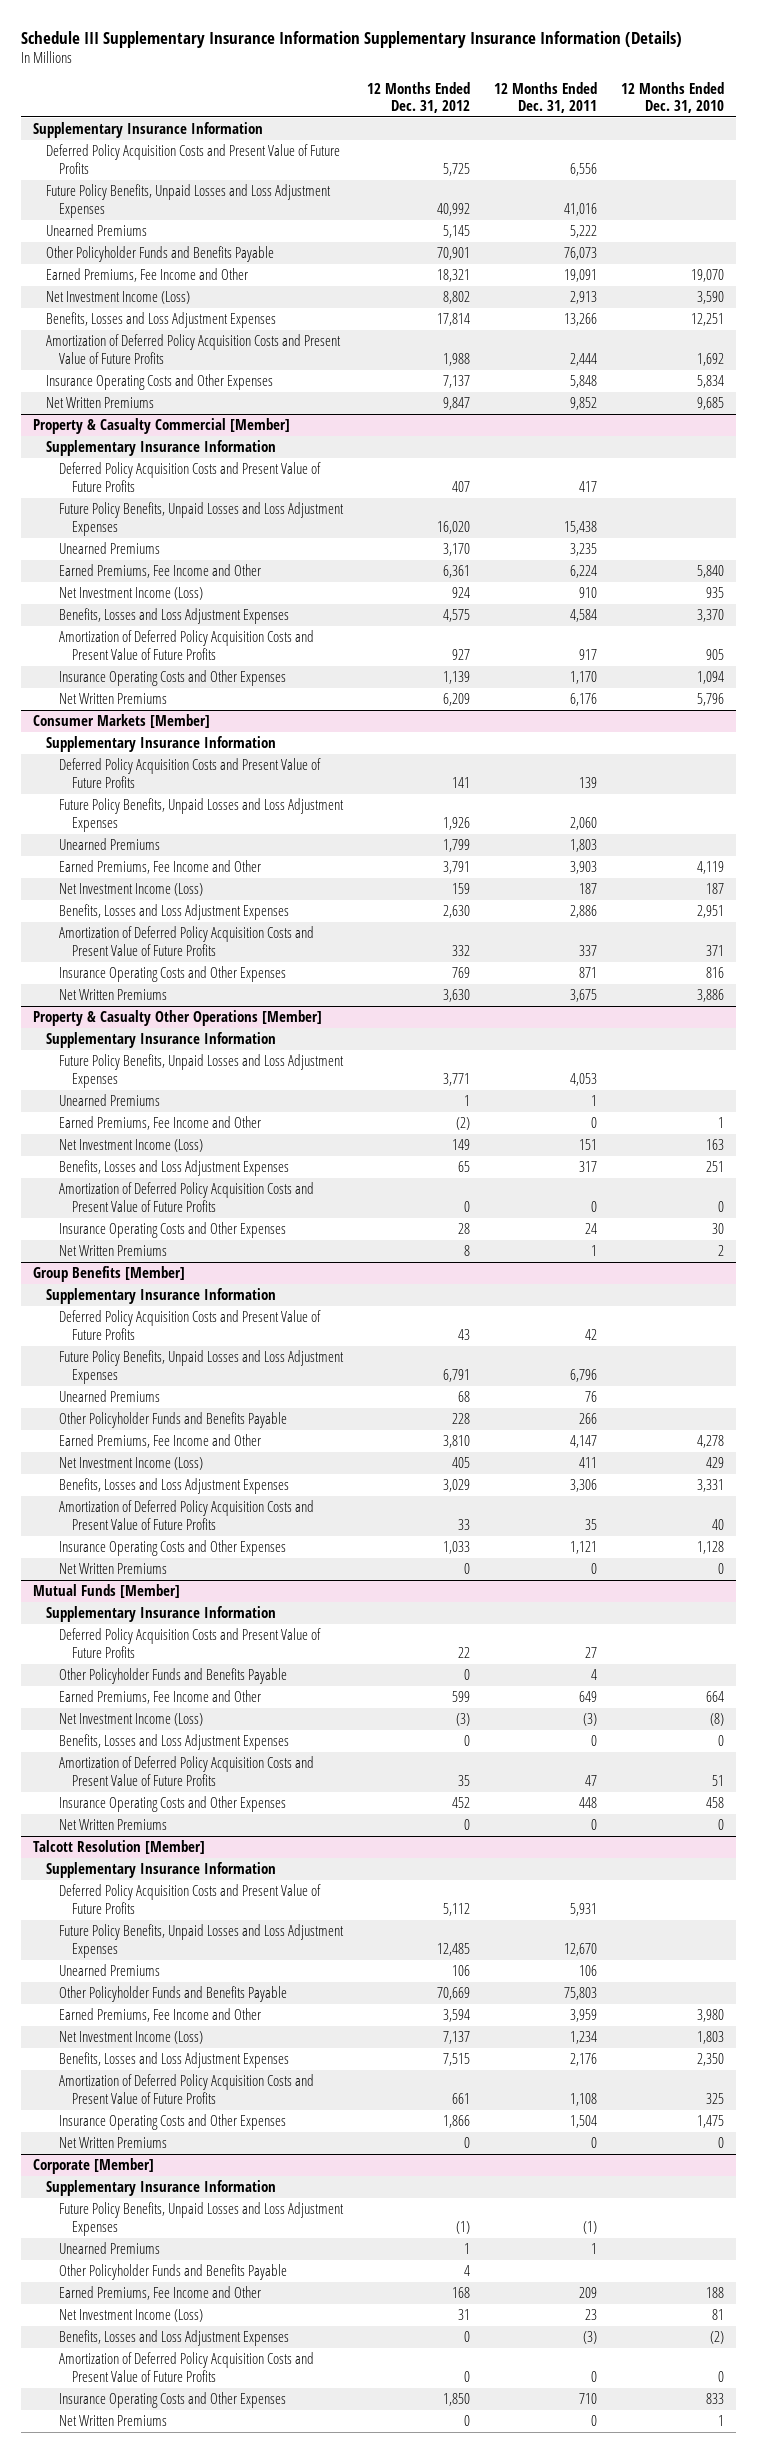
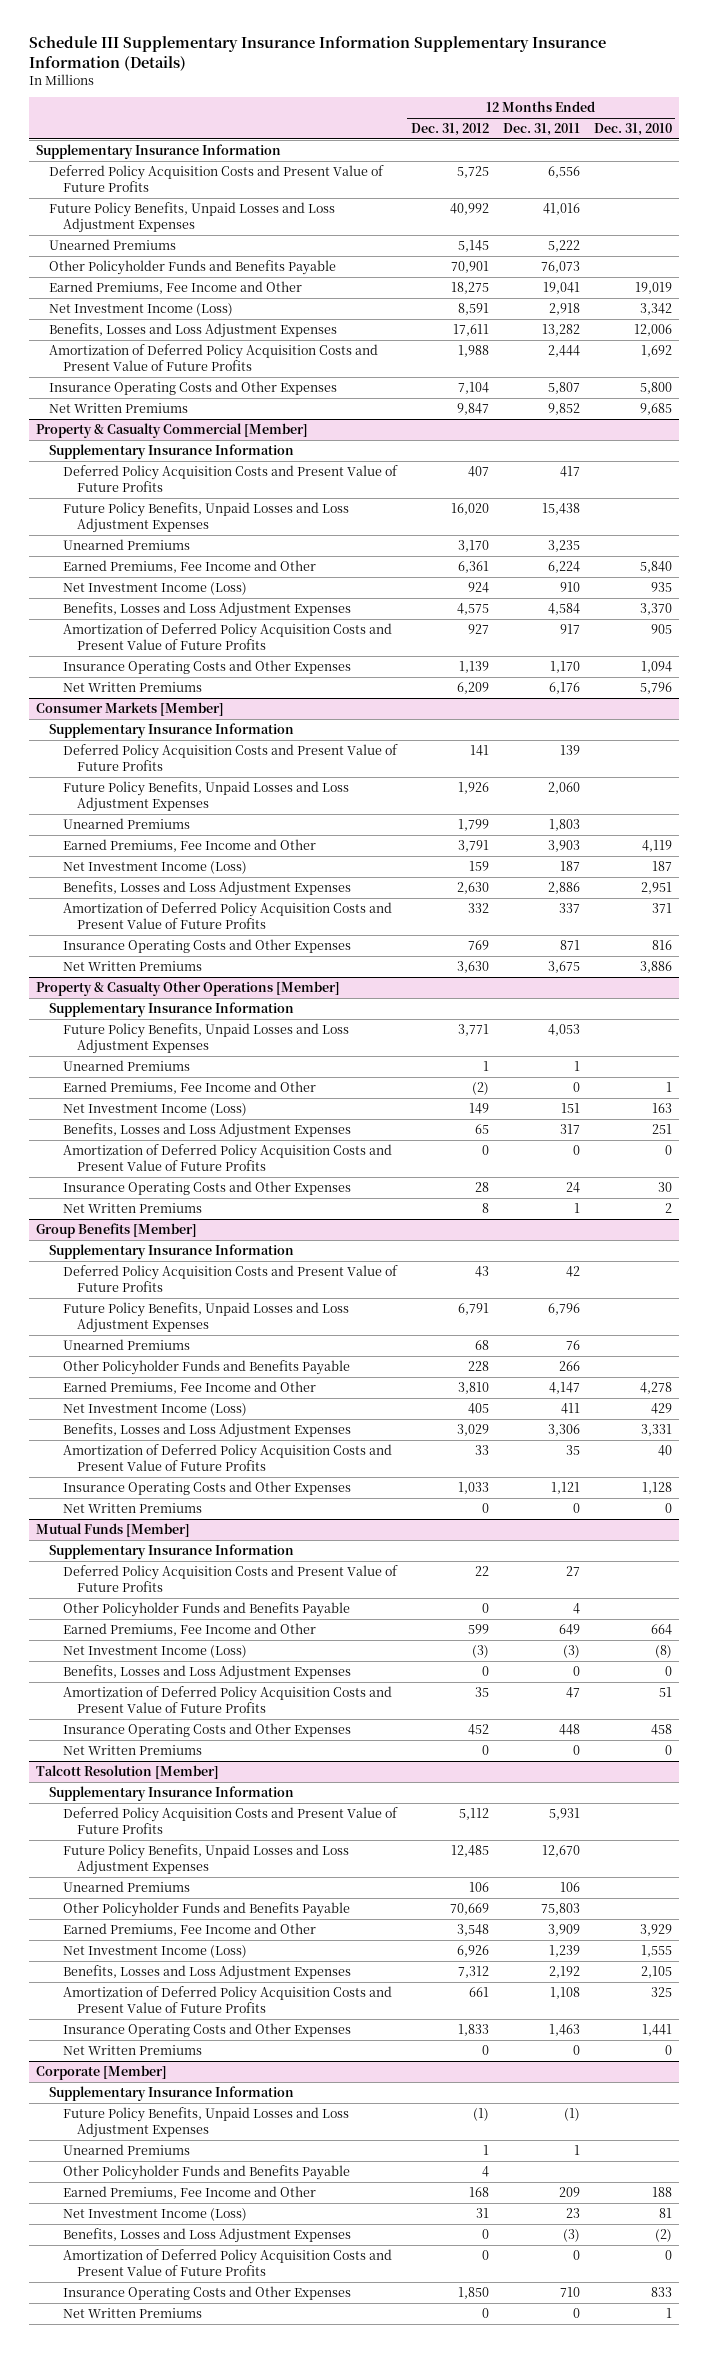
[437,269,471,283] 18,321 -> [450,281,489,294] 18,275
[564,269,598,283] 19,091 -> [542,281,580,294] 19,041
[691,269,725,283] 19,070 -> [634,281,672,294] 19,019
[443,291,471,305] 8,802 -> [457,302,489,315] 8,591
[570,291,598,305] 2,913 -> [548,302,580,315] 2,918
[697,291,725,305] 3,590 -> [639,302,672,315] 3,342
[437,313,471,327] 17,814 -> [452,323,489,336] 17,611
[564,313,598,327] 13,266 -> [541,323,580,336] 13,282
[691,313,725,327] 12,251 -> [633,323,672,336] 12,006
[443,375,471,389] 7,137 -> [457,381,489,394] 7,104
[570,375,598,389] 5,848 -> [547,381,580,394] 5,807
[697,375,725,389] 5,834 -> [639,381,672,394] 5,800
[443,2009,471,2023] 3,594 -> [456,1923,489,1936] 3,548
[570,2009,598,2023] 3,959 -> [547,1923,580,1936] 3,909
[697,2009,725,2023] 3,980 -> [639,1923,672,1936] 3,929
[443,2031,471,2045] 7,137 -> [456,1944,489,1957] 6,926
[570,2031,598,2045] 1,234 -> [548,1944,580,1957] 1,239
[697,2031,725,2045] 1,803 -> [640,1944,672,1957] 1,555
[443,2053,471,2067] 7,515 -> [457,1965,489,1978] 7,312
[570,2053,598,2067] 2,176 -> [548,1965,580,1978] 2,192
[697,2053,725,2067] 2,350 -> [640,1965,672,1978] 2,105
[443,2115,471,2129] 1,866 -> [457,2023,489,2036] 1,833
[570,2115,598,2129] 1,504 -> [548,2023,580,2036] 1,463
[697,2115,725,2129] 1,475 -> [641,2023,672,2036] 1,441

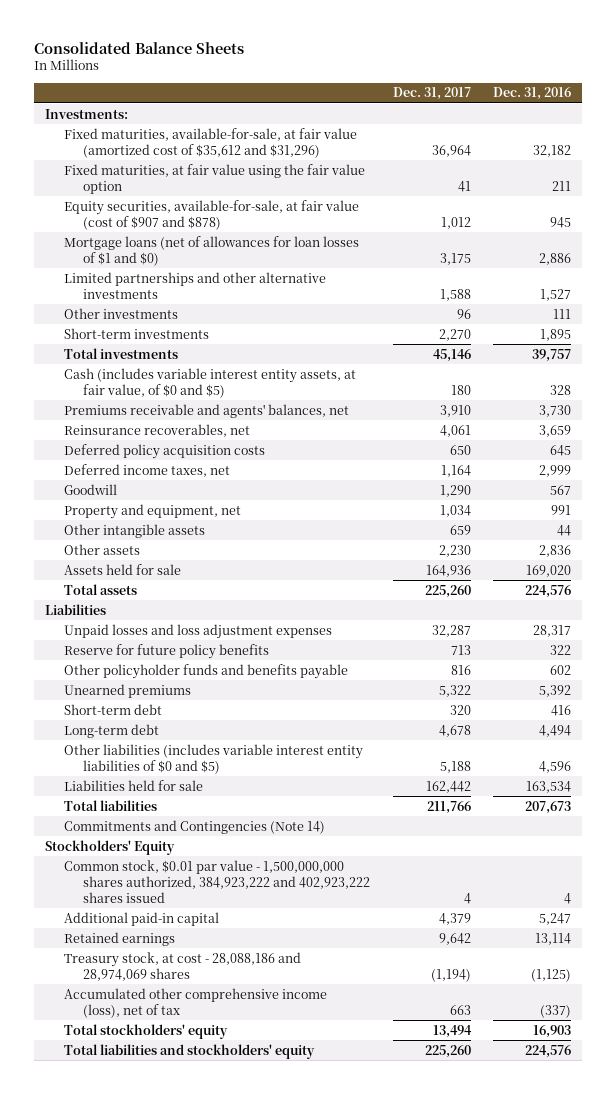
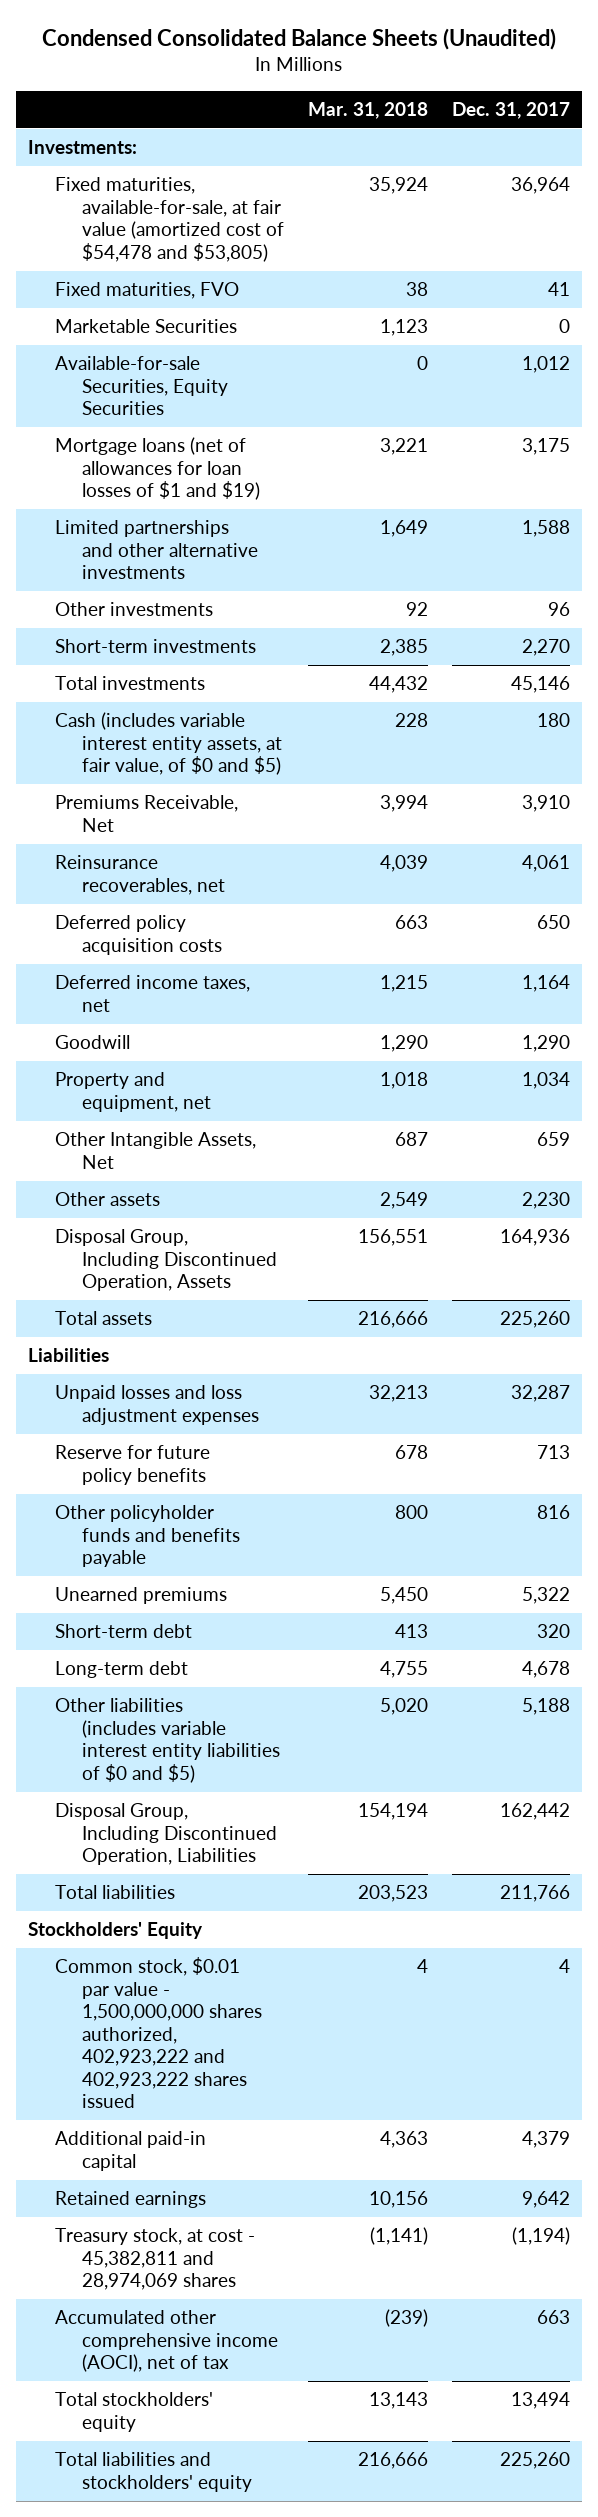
[34,41,245,54] Consolidated Balance Sheets -> [41,27,556,50] Condensed Consolidated Balance Sheets (Unaudited)
[493,87,572,101] Dec. 31, 2016 -> none
none -> [308,102,429,120] Mar. 31, 2018
[64,127,358,158] Fixed maturities, available-for-sale, at fair value (amortized cost of $35,612 and $31,296) -> [55,177,285,262] Fixed maturities, available-for-sale, at fair value (amortized cost of $54,478 and $53,805)
[64,163,366,194] Fixed maturities, at fair value using the fair value option -> [55,282,240,300] Fixed maturities, FVO
none -> [55,319,238,334] Marketable Securities
[64,199,360,230] Equity securities, available-for-sale, at fair value (cost of $907 and $878) -> [55,356,229,416] Available-for-sale Securities, Equity Securities
[64,235,360,266] Mortgage loans (net of allowances for loan losses of $1 and $0) -> [55,437,261,501] Mortgage loans (net of allowances for loan losses of $1 and $19)
[64,403,350,418] Premiums receivable and agents' balances, net -> [55,795,239,832] Premiums Receivable, Net
[64,523,206,538] Other intangible assets -> [55,1132,257,1169] Other Intangible Assets, Net
[64,563,182,575] Assets held for sale -> [55,1229,278,1292] Disposal Group, Including Discontinued Operation, Assets
[64,779,204,791] Liabilities held for sale -> [55,1803,278,1866] Disposal Group, Including Discontinued Operation, Liabilities
[64,819,326,834] Commitments and Contingencies (Note 14) -> none
[64,859,371,903] Common stock, $0.01 par value - 1,500,000,000 shares authorized, 384,923,222 and 402,923,222 shares issued -> [55,1957,263,2109] Common stock, $0.01 par value - 1,500,000,000 shares authorized, 402,923,222 and 402,923,222 shares issued
[64,951,302,981] Treasury stock, at cost - 28,088,186 and 28,974,069 shares -> [55,2228,256,2291] Treasury stock, at cost - 45,382,811 and 28,974,069 shares
[64,987,328,1018] Accumulated other comprehensive income (loss), net of tax -> [55,2310,279,2373] Accumulated other comprehensive income (AOCI), net of tax

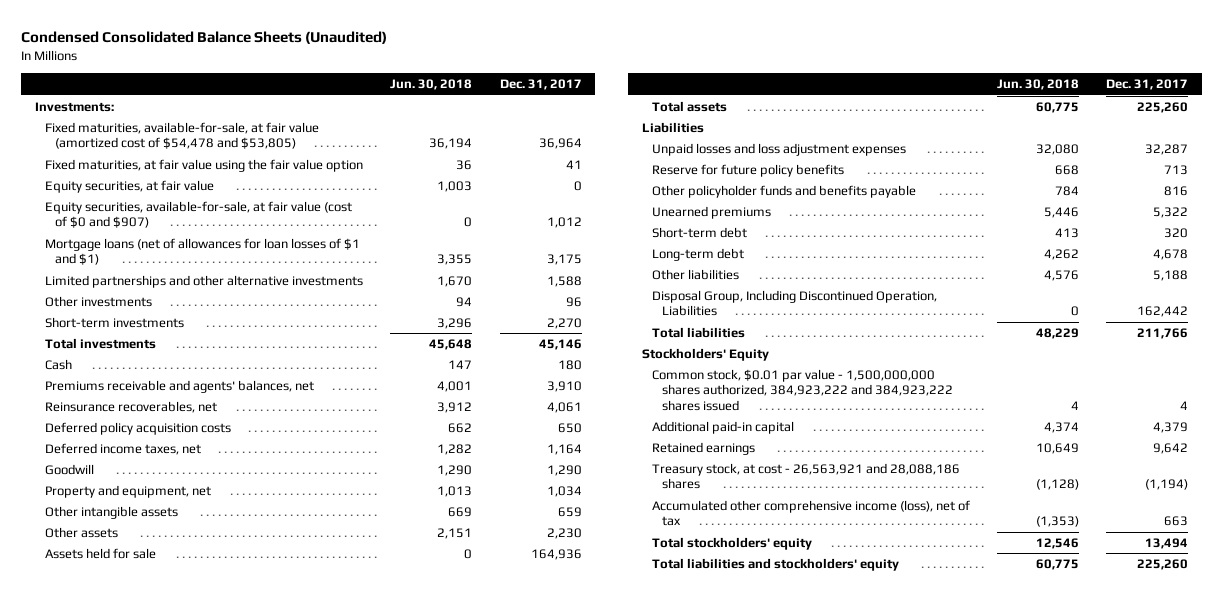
[308,102,429,120] Mar. 31, 2018 -> none
none -> [390,79,473,91] Jun. 30, 2018
[55,319,238,334] Marketable Securities -> none
[55,282,240,300] Fixed maturities, FVO -> [45,159,364,173] Fixed maturities, at fair value using the fair value option
none -> [45,180,215,194] Equity securities, at fair value
[55,356,229,416] Available-for-sale Securities, Equity Securities -> [45,201,353,229] Equity securities, available-for-sale, at fair value (cost of $0 and $907)
[55,437,261,501] Mortgage loans (net of allowances for loan losses of $1 and $19) -> [45,238,361,266] Mortgage loans (net of allowances for loan losses of $1 and $1)
[55,712,283,776] Cash (includes variable interest entity assets, at fair value, of $0 and $5) -> [45,359,73,371] Cash
[55,795,239,832] Premiums Receivable, Net -> [45,380,315,394] Premiums receivable and agents' balances, net
[55,1132,257,1169] Other Intangible Assets, Net -> [45,506,179,520] Other intangible assets
[55,1229,278,1292] Disposal Group, Including Discontinued Operation, Assets -> [45,548,157,560] Assets held for sale
[55,1698,281,1783] Other liabilities (includes variable interest entity liabilities of $0 and $5) -> [652,269,740,281] Other liabilities
[55,1957,263,2109] Common stock, $0.01 par value - 1,500,000,000 shares authorized, 402,923,222 and 402,923,222 shares issued -> [652,369,954,411] Common stock, $0.01 par value - 1,500,000,000 shares authorized, 384,923,222 and 384,923,222 shares issued
[55,2228,256,2291] Treasury stock, at cost - 45,382,811 and 28,974,069 shares -> [652,463,961,490] Treasury stock, at cost - 26,563,921 and 28,088,186 shares
[55,2310,279,2373] Accumulated other comprehensive income (AOCI), net of tax -> [652,500,971,527] Accumulated other comprehensive income (loss), net of tax

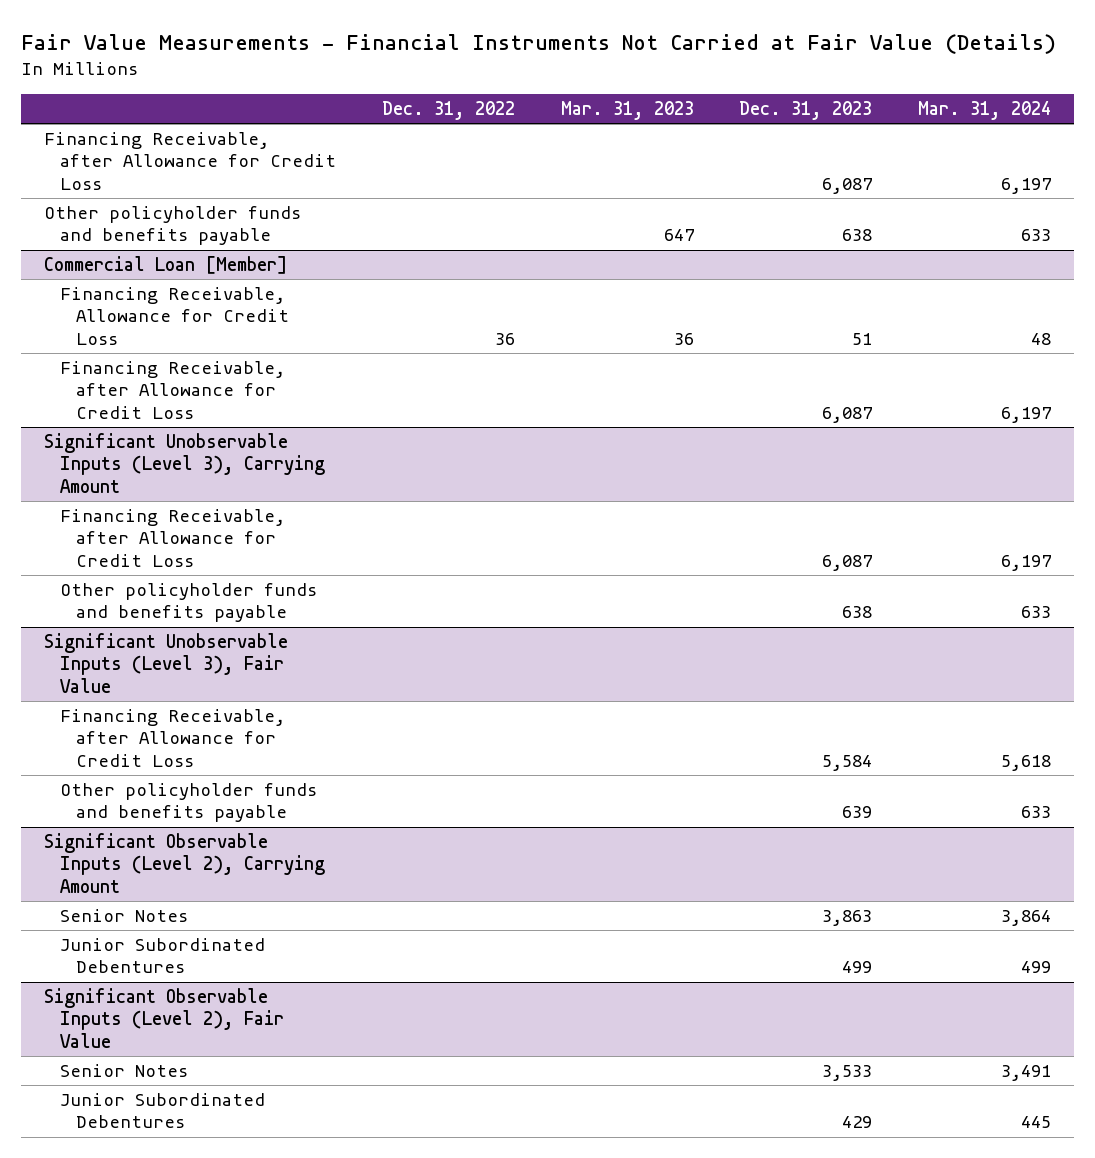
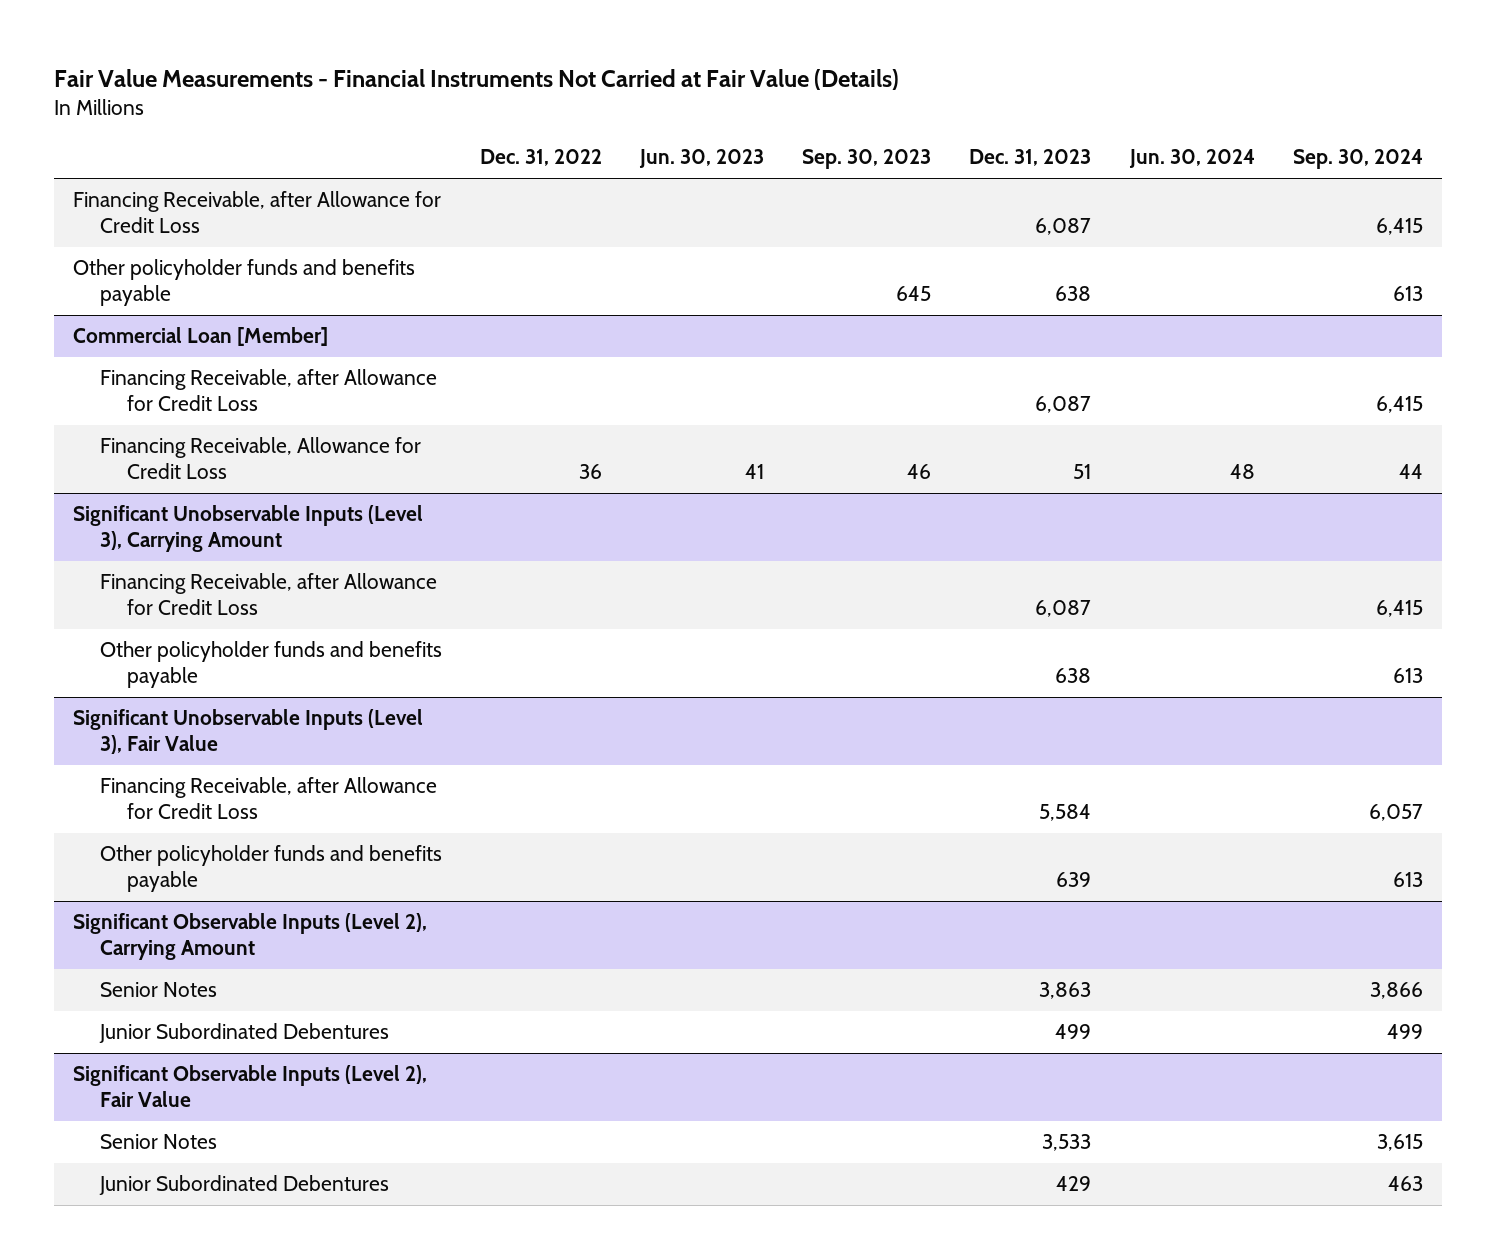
[560,101,694,121] Mar. 31, 2023 -> none
[918,101,1052,121] Mar. 31, 2024 -> none
none -> [639,149,765,169] Jun. 30, 2023
none -> [802,149,932,170] Sep. 30, 2023
none -> [1128,149,1255,169] Jun. 30, 2024
none -> [1292,149,1423,170] Sep. 30, 2024
[59,287,289,345] Financing Receivable, Allowance for Credit Loss -> [100,437,422,480] Financing Receivable, Allowance for Credit Loss

